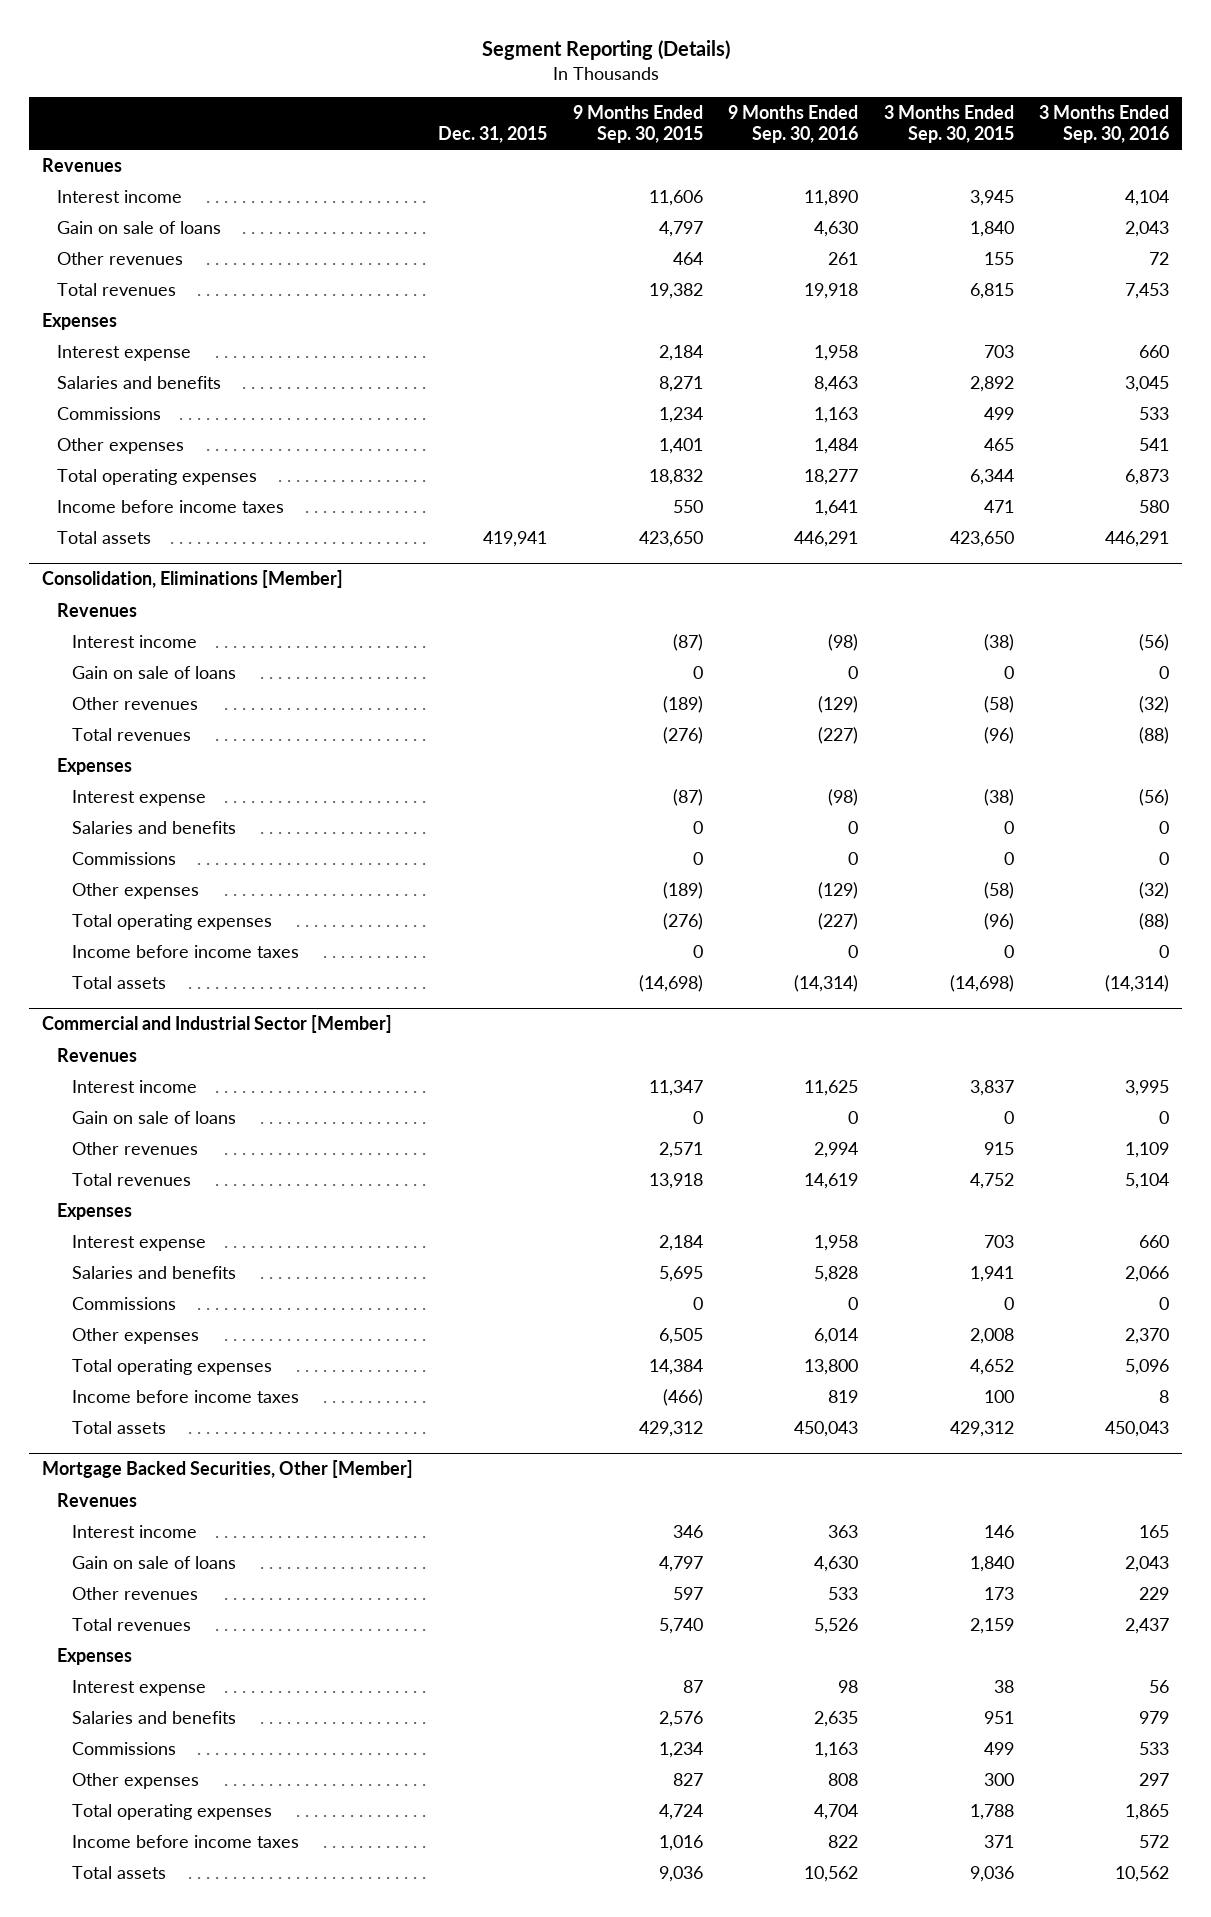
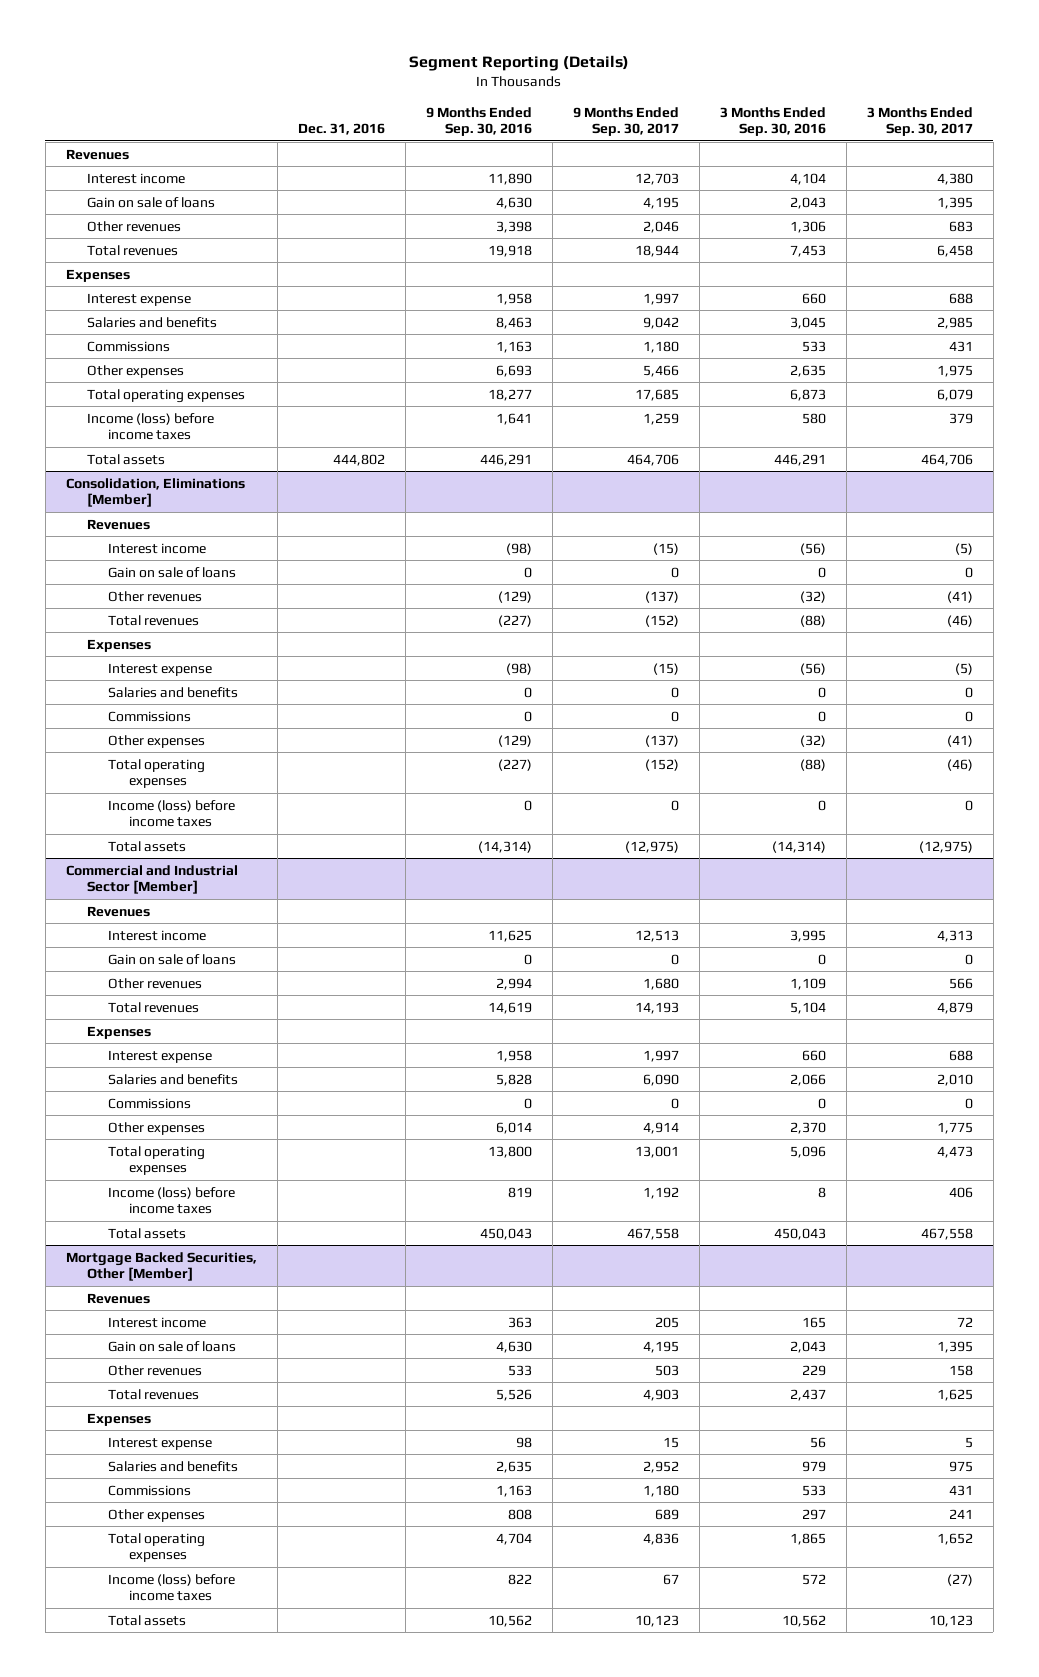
[438,125,548,143] Dec. 31, 2015 -> none
[572,104,703,143] 9 Months Ended Sep. 30, 2015 -> none
[883,104,1014,143] 3 Months Ended Sep. 30, 2015 -> none
none -> [297,123,385,136] Dec. 31, 2016
none -> [572,106,679,137] 9 Months Ended Sep. 30, 2017
none -> [866,106,973,137] 3 Months Ended Sep. 30, 2017
[828,251,859,265] 261 -> [495,220,532,233] 3,398
[1149,251,1170,265] 72 -> [789,220,826,233] 1,306
[814,437,859,454] 1,484 -> [495,364,532,377] 6,693
[1139,437,1170,451] 541 -> [789,364,826,377] 2,635
[56,499,284,513] Income before income taxes -> [86,412,214,441] Income (loss) before income taxes
[71,944,299,958] Income before income taxes -> [107,799,235,828] Income (loss) before income taxes
[71,1389,299,1403] Income before income taxes -> [107,1186,235,1215] Income (loss) before income taxes
[71,1834,299,1848] Income before income taxes -> [107,1573,235,1602] Income (loss) before income taxes

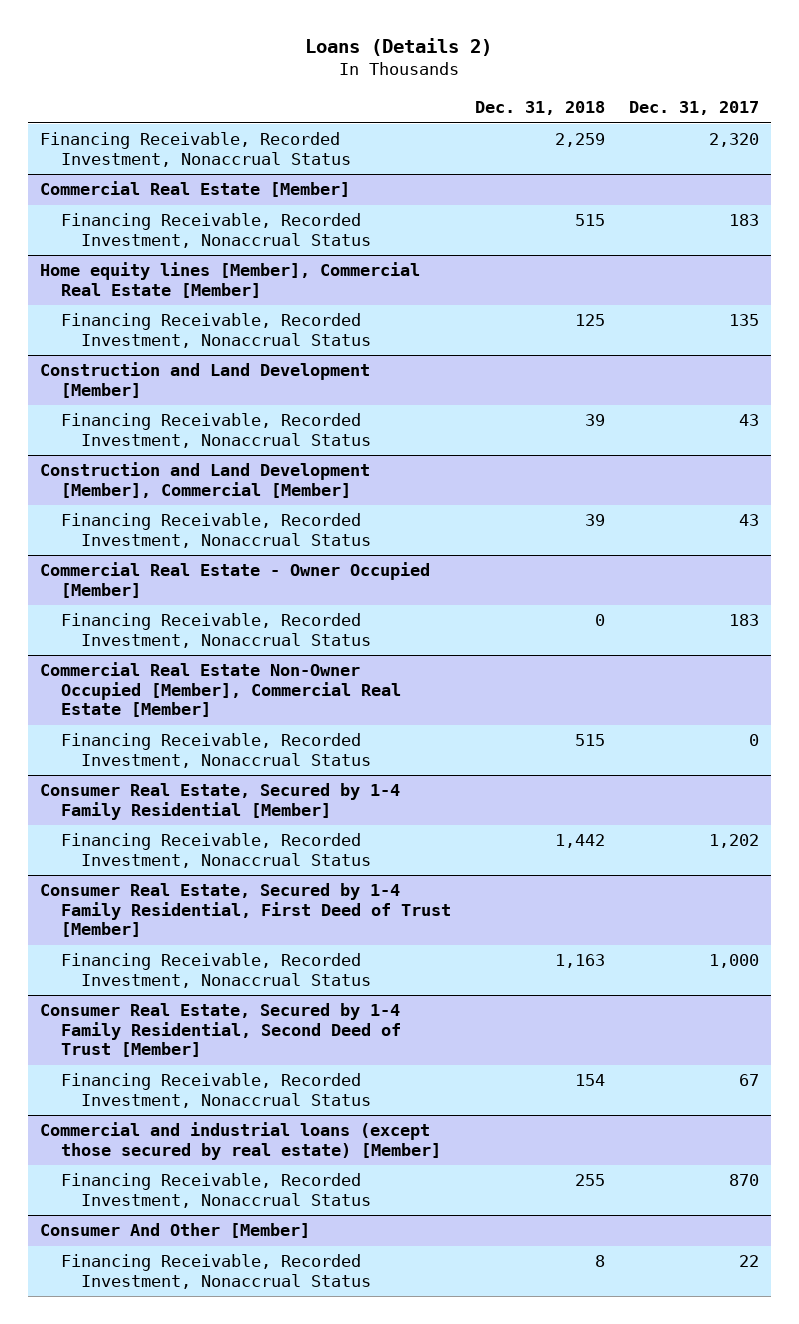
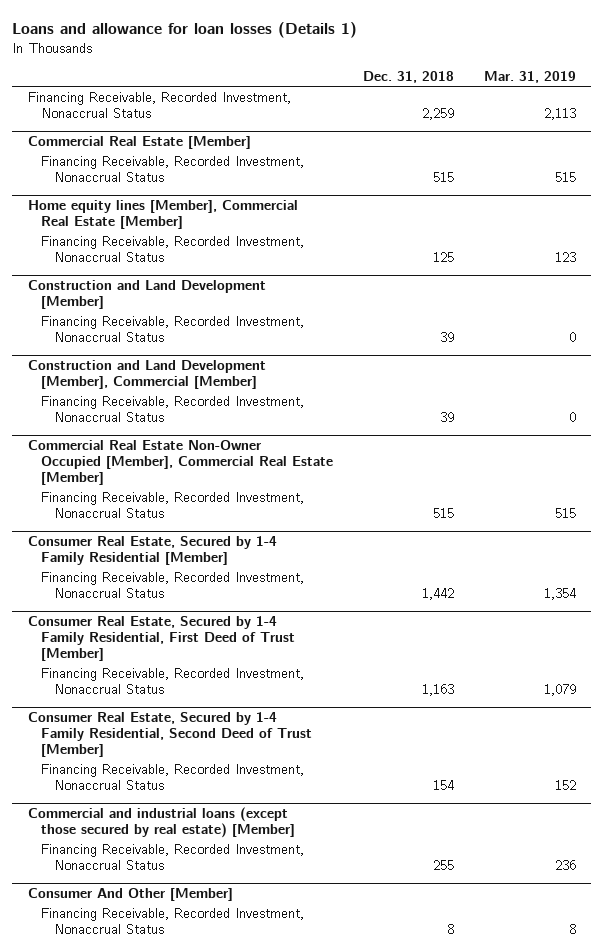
[305,38,493,57] Loans (Details 2) -> [12,21,358,38] Loans and allowance for loan losses (Details 1)
[628,101,759,116] Dec. 31, 2017 -> none
none -> [484,71,577,84] Mar. 31, 2019
[40,562,431,598] Commercial Real Estate - Owner Occupied [Member] -> none
[60,613,372,648] Financing Receivable, Recorded Investment, Nonaccrual Status -> none

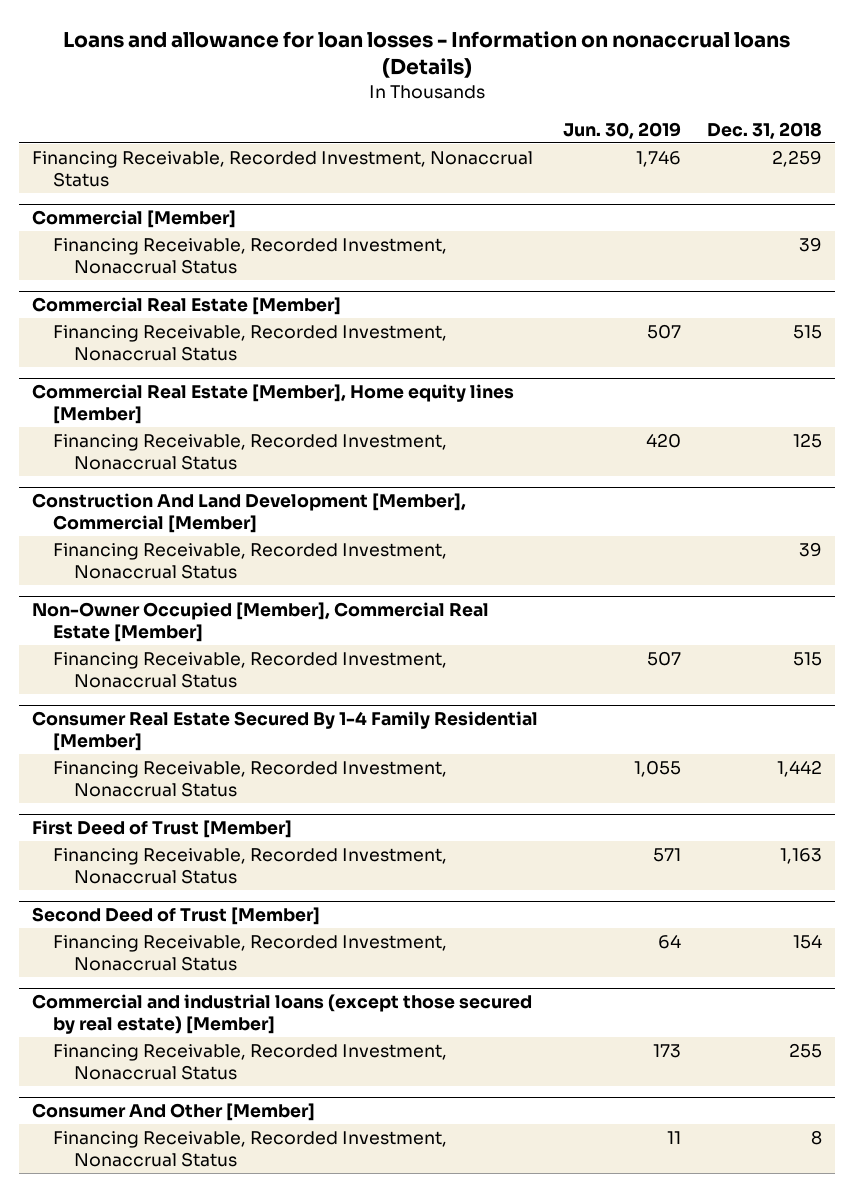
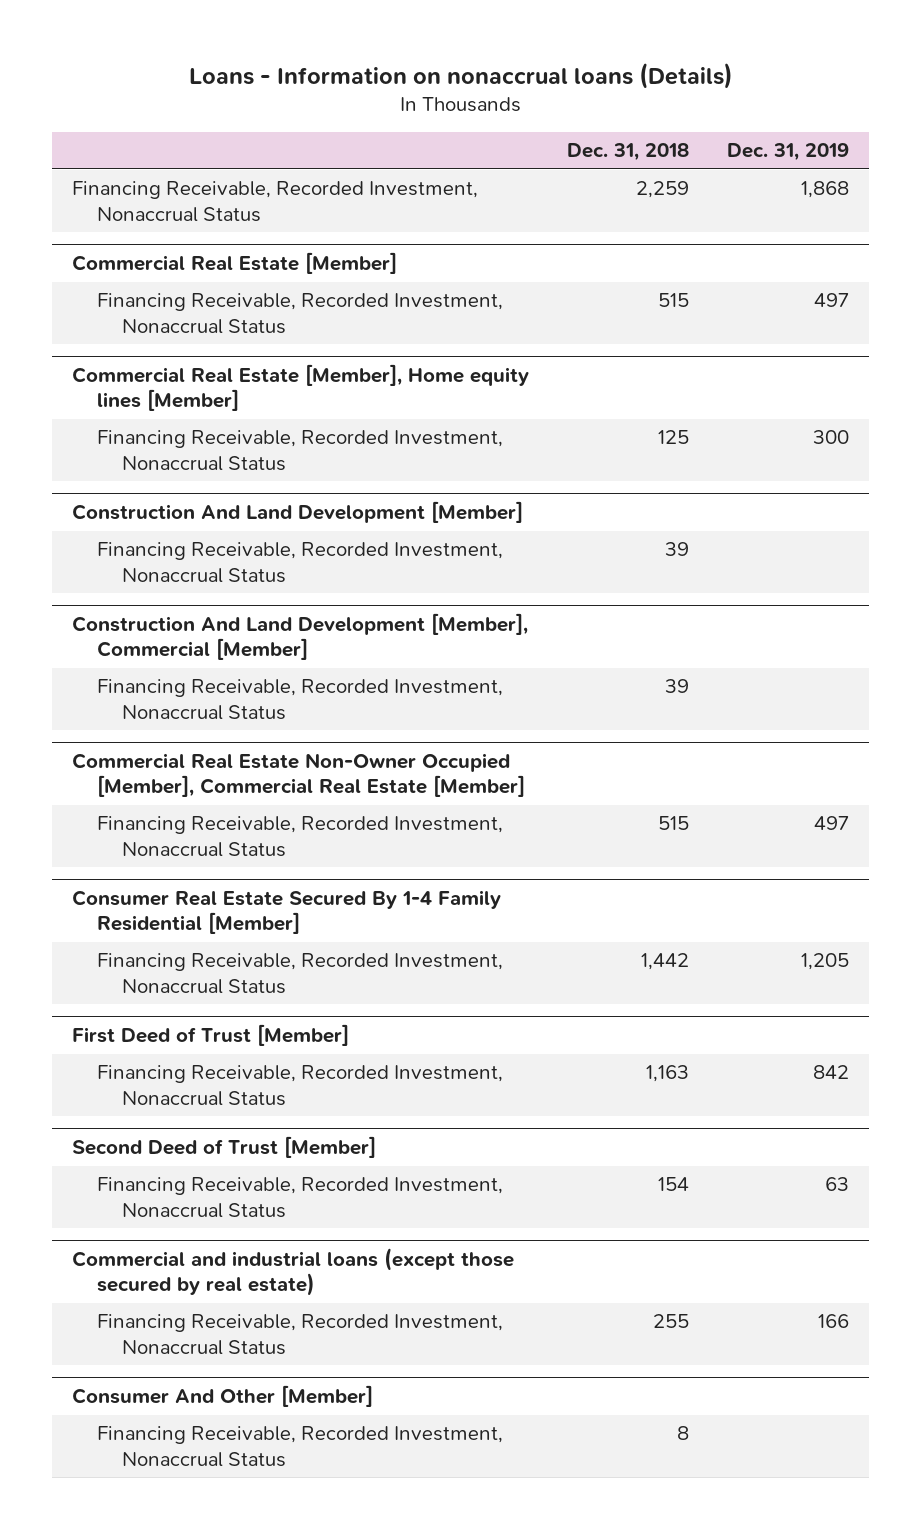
[62,30,790,79] Loans and allowance for loan losses - Information on nonaccrual loans (Details) -> [188,62,733,89] Loans - Information on nonaccrual loans (Details)
[563,121,682,139] Jun. 30, 2019 -> none
none -> [727,143,850,162] Dec. 31, 2019
[31,210,236,229] Commercial [Member] -> none
[52,238,447,275] Financing Receivable, Recorded Investment, Nonaccrual Status -> none
none -> [71,501,523,524] Construction And Land Development [Member]
none -> [96,542,503,583] Financing Receivable, Recorded Investment, Nonaccrual Status
[31,602,489,643] Non-Owner Occupied [Member], Commercial Real Estate [Member] -> [71,753,525,798] Commercial Real Estate Non-Owner Occupied [Member], Commercial Real Estate [Member]
[31,994,532,1035] Commercial and industrial loans (except those secured by real estate) [Member] -> [71,1248,514,1297] Commercial and industrial loans (except those secured by real estate)

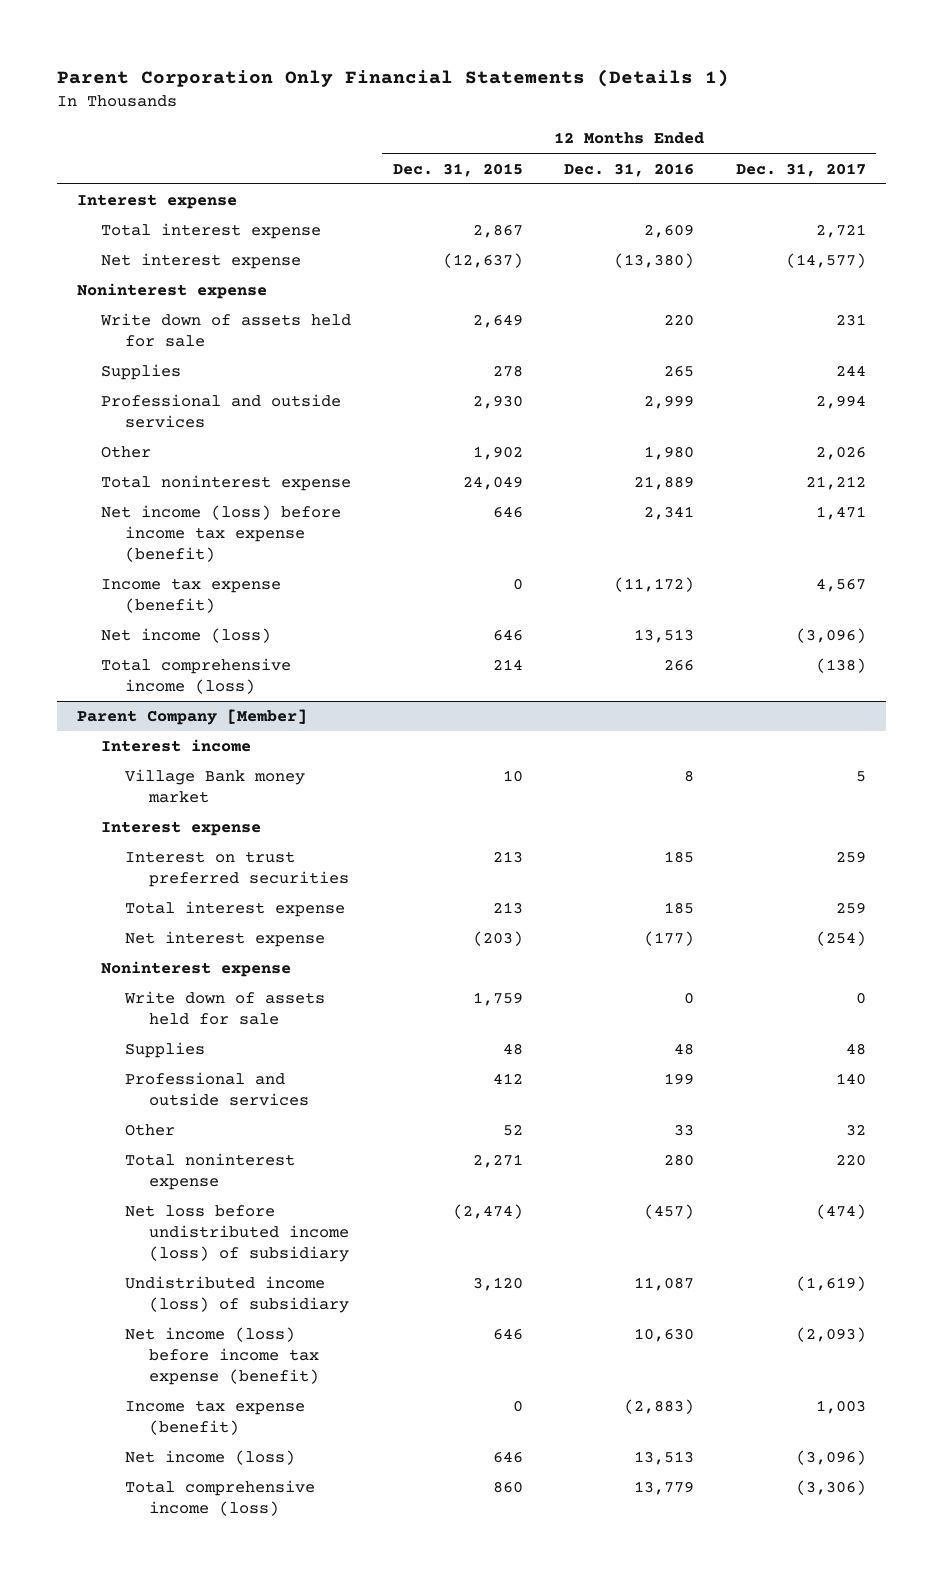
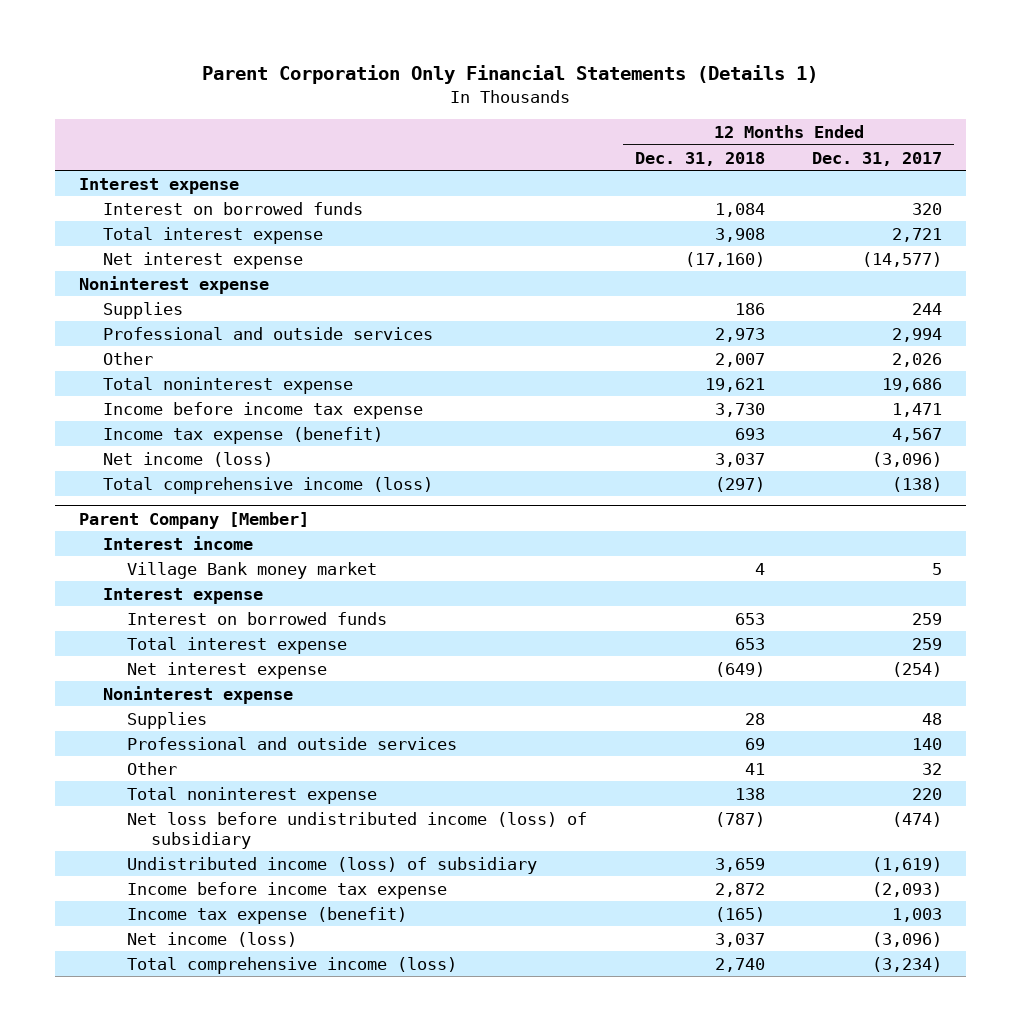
[392,162,523,177] Dec. 31, 2015 -> none
[564,162,695,177] Dec. 31, 2016 -> none
none -> [634,151,765,166] Dec. 31, 2018
none -> [102,201,363,215] Interest on borrowed funds
[100,313,352,348] Write down of assets held for sale -> none
[805,476,866,491] 21,212 -> [882,377,943,392] 19,686
[101,505,342,562] Net income (loss) before income tax expense (benefit) -> [102,401,423,419] Income before income tax expense
[125,851,350,888] Interest on trust preferred securities -> [126,611,387,625] Interest on borrowed funds
[124,991,326,1026] Write down of assets held for sale -> none
[125,1327,320,1385] Net income (loss) before income tax expense (benefit) -> [126,881,447,899] Income before income tax expense
[795,1480,866,1496] (3,306) -> [872,956,943,972] (3,234)

